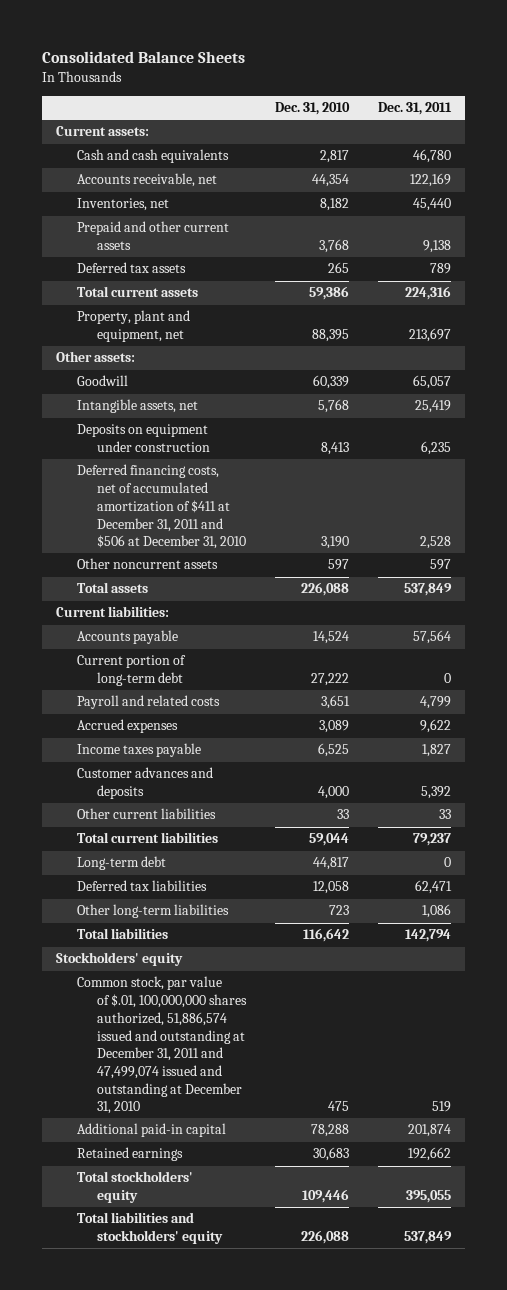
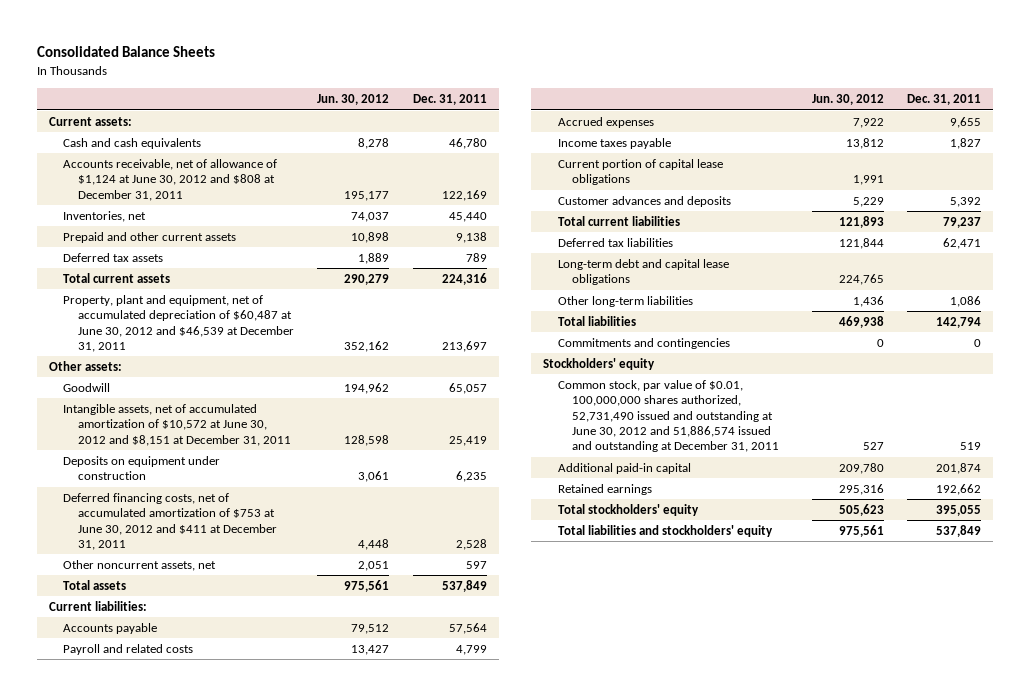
[275,102,351,116] Dec. 31, 2010 -> none
none -> [317,94,390,106] Jun. 30, 2012
[76,173,217,188] Accounts receivable, net -> [63,158,278,201] Accounts receivable, net of allowance of $1,124 at June 30, 2012 and $808 at December 31, 2011
[76,310,190,343] Property, plant and equipment, net -> [63,294,294,352] Property, plant and equipment, net of accumulated depreciation of $60,487 at June 30, 2012 and $46,539 at December 31, 2011
[76,399,198,414] Intangible assets, net -> [63,403,291,446] Intangible assets, net of accumulated amortization of $10,572 at June 30, 2012 and $8,151 at December 31, 2011
[76,464,247,550] Deferred financing costs, net of accumulated amortization of $411 at December 31, 2011 and $506 at December 31, 2010 -> [63,492,277,550] Deferred financing costs, net of accumulated amortization of $753 at June 30, 2012 and $411 at December 31, 2011
[76,558,218,570] Other noncurrent assets -> [63,559,217,571] Other noncurrent assets, net
[76,655,186,687] Current portion of long-term debt -> none
[419,719,451,734] 9,622 -> [949,116,981,128] 9,655
none -> [557,158,723,186] Current portion of capital lease obligations
[76,808,216,820] Other current liabilities -> none
[76,856,166,871] Long-term debt -> none
none -> [557,258,729,286] Long-term debt and capital lease obligations
none -> [557,337,730,349] Commitments and contingencies
[76,976,248,1115] Common stock, par value of $.01, 100,000,000 shares authorized, 51,886,574 issued and outstanding at December 31, 2011 and 47,499,074 issued and outstanding at December 31, 2010 -> [557,379,780,453] Common stock, par value of $0.01, 100,000,000 shares authorized, 52,731,490 issued and outstanding at June 30, 2012 and 51,886,574 issued and outstanding at December 31, 2011

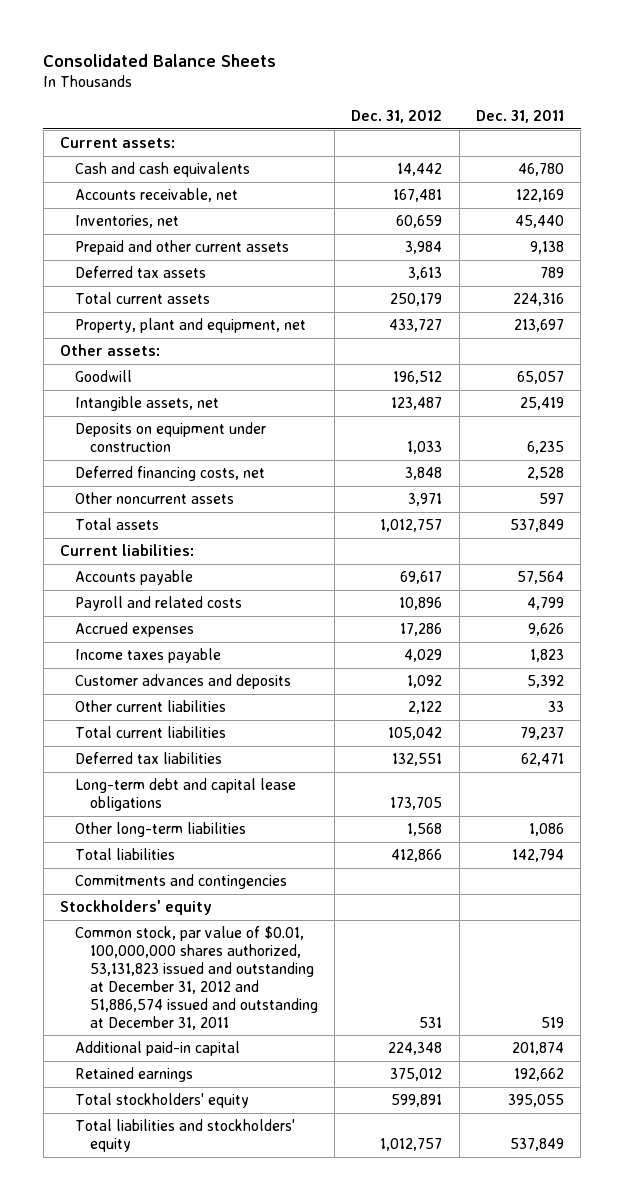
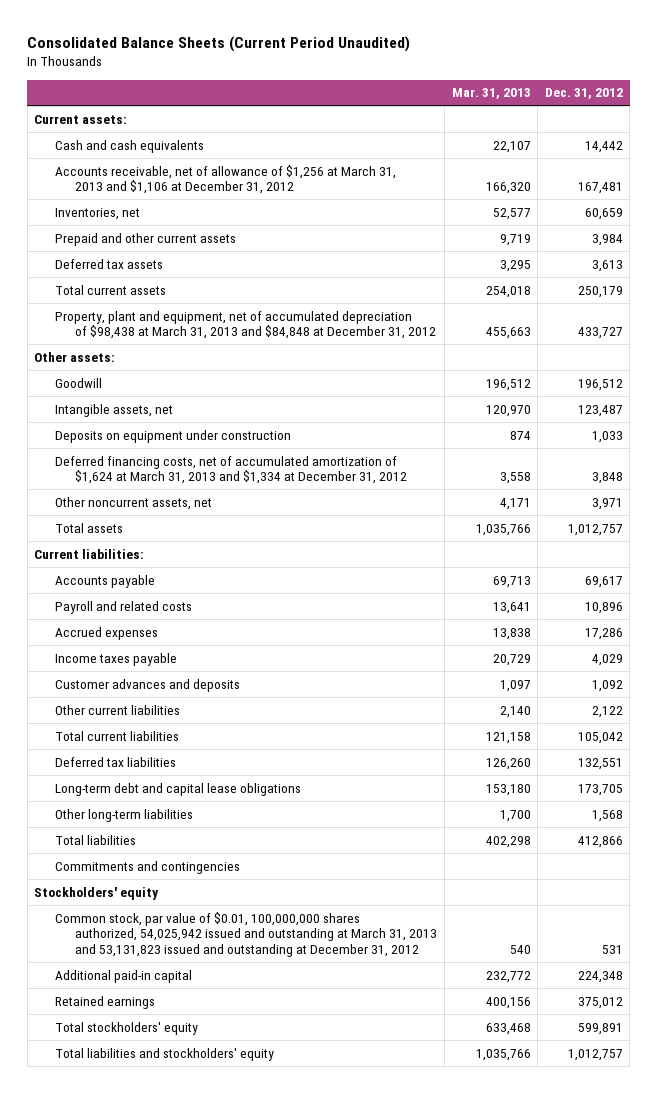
[43,53,277,67] Consolidated Balance Sheets -> [27,36,411,53] Consolidated Balance Sheets (Current Period Unaudited)
[476,109,565,123] Dec. 31, 2011 -> none
none -> [451,88,531,100] Mar. 31, 2013
[74,188,238,203] Accounts receivable, net -> [54,164,396,195] Accounts receivable, net of allowance of $1,256 at March 31, 2013 and $1,106 at December 31, 2012
[74,318,306,334] Property, plant and equipment, net -> [54,310,437,340] Property, plant and equipment, net of accumulated depreciation of $98,438 at March 31, 2013 and $84,848 at December 31, 2012
[74,466,265,482] Deferred financing costs, net -> [54,455,408,485] Deferred financing costs, net of accumulated amortization of $1,624 at March 31, 2013 and $1,334 at December 31, 2012
[74,492,234,505] Other noncurrent assets -> [54,496,212,510] Other noncurrent assets, net
[74,926,318,1030] Common stock, par value of $0.01, 100,000,000 shares authorized, 53,131,823 issued and outstanding at December 31, 2012 and 51,886,574 issued and outstanding at December 31, 2011 -> [54,911,438,958] Common stock, par value of $0.01, 100,000,000 shares authorized, 54,025,942 issued and outstanding at March 31, 2013 and 53,131,823 issued and outstanding at December 31, 2012

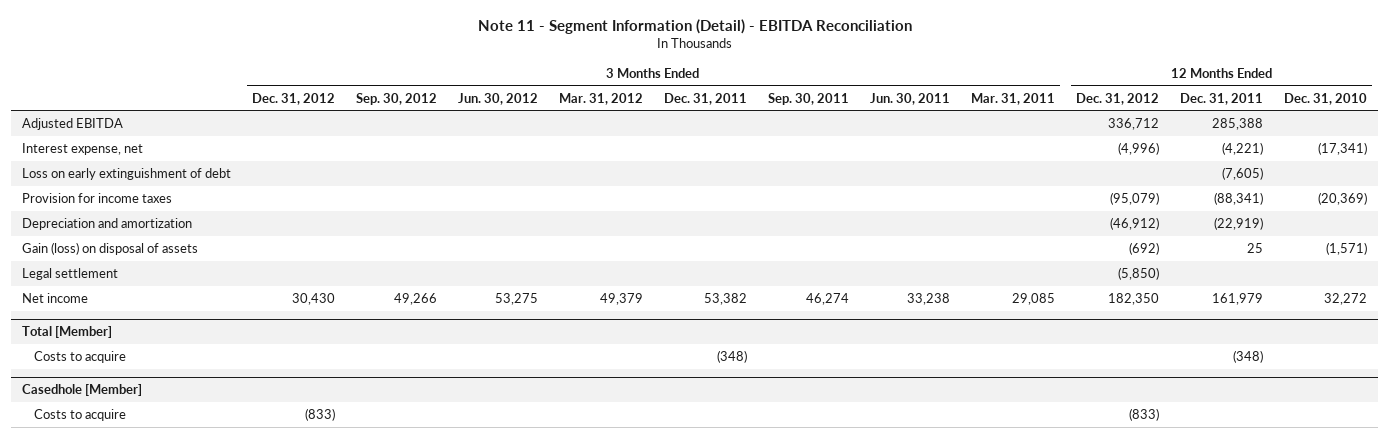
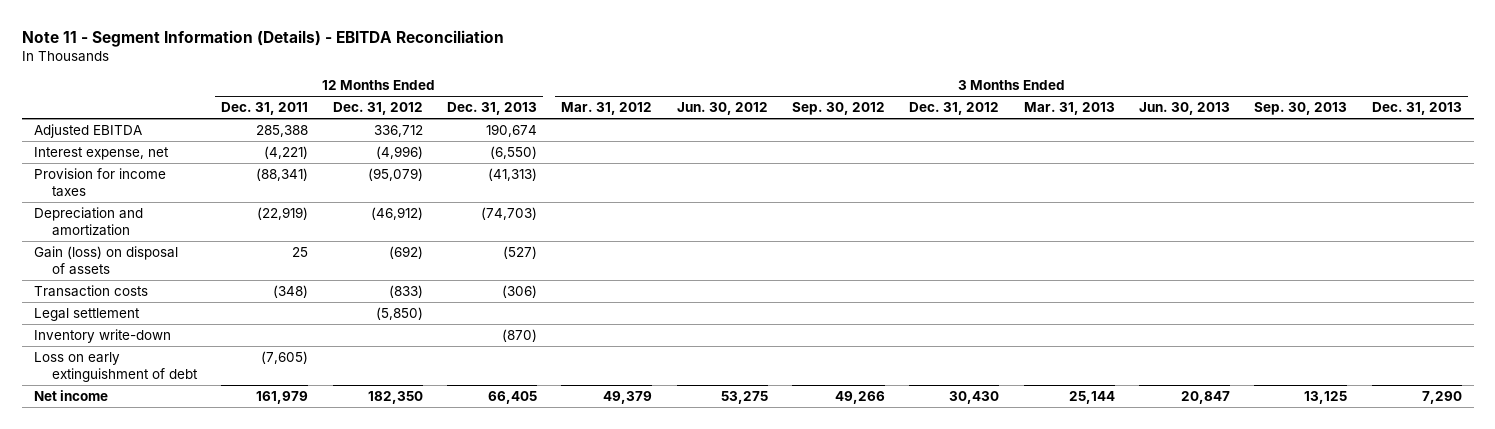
[477,19,912,35] Note 11 - Segment Information (Detail) - EBITDA Reconciliation -> [21,29,504,47] Note 11 - Segment Information (Details) - EBITDA Reconciliation
[663,92,747,105] Dec. 31, 2011 -> none
[768,92,850,105] Sep. 30, 2011 -> none
[870,92,951,105] Jun. 30, 2011 -> none
[971,92,1056,105] Mar. 31, 2011 -> none
[1284,92,1368,105] Dec. 31, 2010 -> none
none -> [447,102,538,116] Dec. 31, 2013
none -> [1023,102,1115,116] Mar. 31, 2013
none -> [1139,102,1231,116] Jun. 30, 2013
none -> [1254,102,1348,116] Sep. 30, 2013
none -> [1371,102,1462,116] Dec. 31, 2013
none -> [33,284,148,297] Transaction costs
none -> [33,328,171,343] Inventory write-down
[21,167,231,180] Loss on early extinguishment of debt -> [33,351,199,383] Loss on early extinguishment of debt
[21,326,112,339] Total [Member] -> none
[33,350,126,363] Costs to acquire -> none
[21,384,142,397] Casedhole [Member] -> none
[33,408,126,421] Costs to acquire -> none

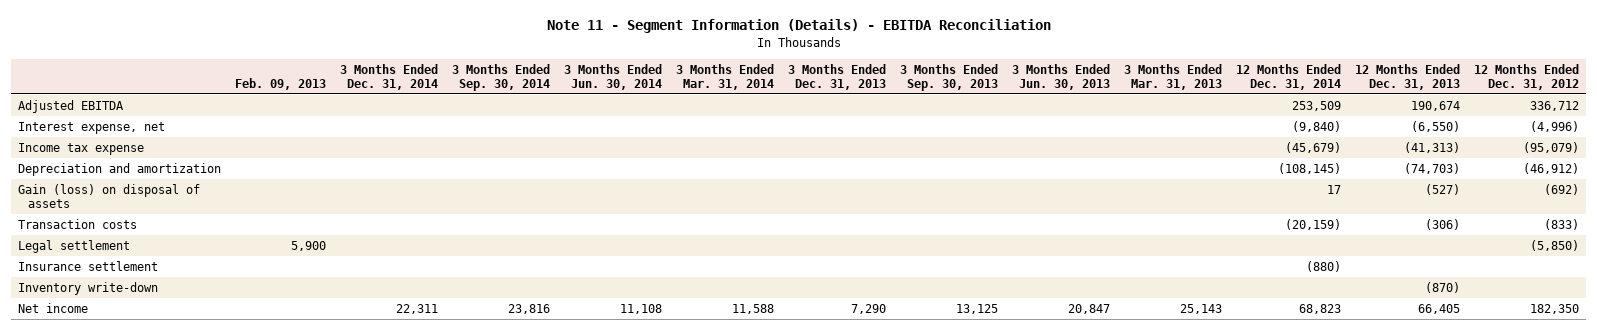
[221,102,309,116] Dec. 31, 2011 -> none
[561,102,653,116] Mar. 31, 2012 -> none
[676,102,768,116] Jun. 30, 2012 -> none
[792,102,886,116] Sep. 30, 2012 -> none
[909,102,1000,116] Dec. 31, 2012 -> none
none -> [235,77,327,90] Feb. 09, 2013
none -> [340,63,439,90] 3 Months Ended Dec. 31, 2014
none -> [452,63,551,91] 3 Months Ended Sep. 30, 2014
none -> [564,63,663,90] 3 Months Ended Jun. 30, 2014
none -> [676,63,775,90] 3 Months Ended Mar. 31, 2014
none -> [1236,63,1342,90] 12 Months Ended Dec. 31, 2014
[33,167,166,198] Provision for income taxes -> [18,142,145,155] Income tax expense
none -> [18,260,159,271] Insurance settlement
[33,351,199,383] Loss on early extinguishment of debt -> none
[1068,390,1115,404] 25,144 -> [1180,303,1223,314] 25,143

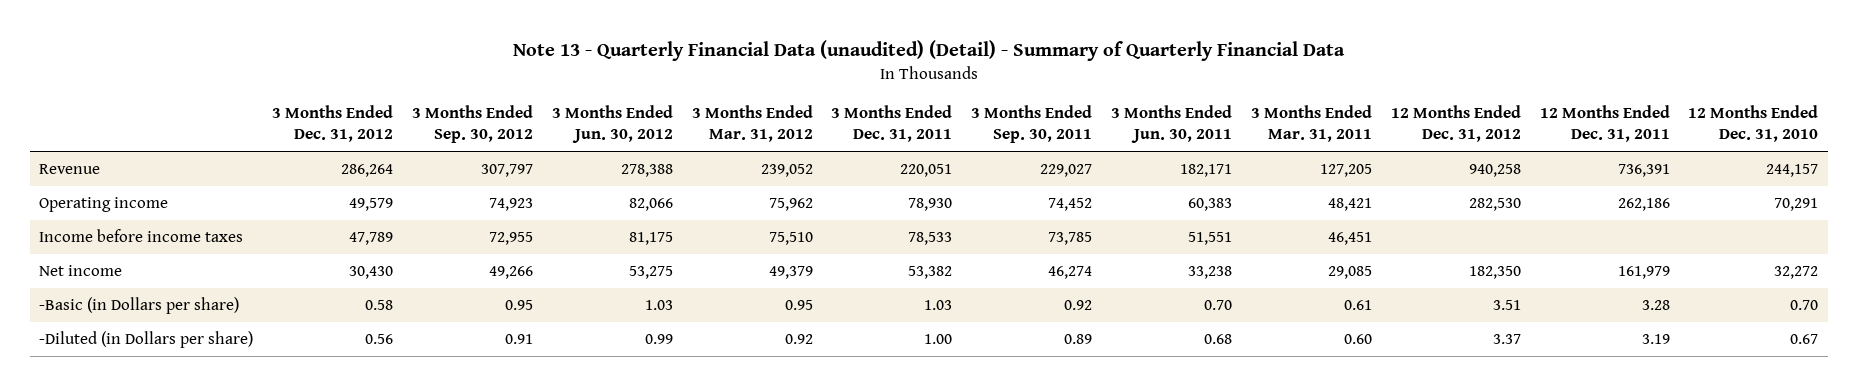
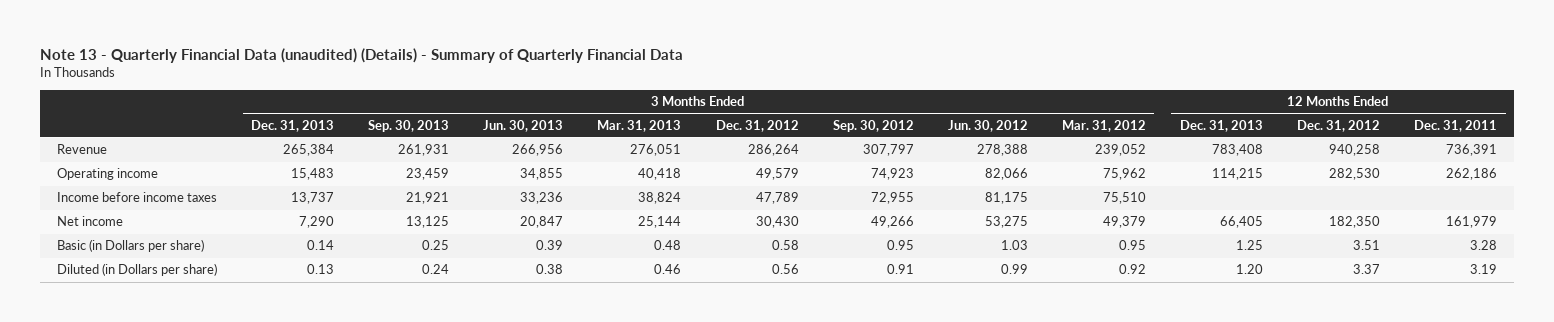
[512,39,1345,61] Note 13 - Quarterly Financial Data (unaudited) (Detail) - Summary of Quarterly Financial Data -> [40,47,684,63] Note 13 - Quarterly Financial Data (unaudited) (Details) - Summary of Quarterly Financial Data
[831,104,953,143] 3 Months Ended Dec. 31, 2011 -> none
[971,104,1093,144] 3 Months Ended Sep. 30, 2011 -> none
[1111,104,1233,144] 3 Months Ended Jun. 30, 2011 -> none
[1250,104,1372,143] 3 Months Ended Mar. 31, 2011 -> none
[1688,104,1819,143] 12 Months Ended Dec. 31, 2010 -> none
none -> [251,119,335,132] Dec. 31, 2013
none -> [368,119,450,132] Sep. 30, 2013
none -> [483,119,564,132] Jun. 30, 2013
none -> [597,119,682,132] Mar. 31, 2013
none -> [1179,119,1263,132] Dec. 31, 2013
[39,297,240,315] -Basic (in Dollars per share) -> [57,239,205,253] Basic (in Dollars per share)
[39,331,254,349] -Diluted (in Dollars per share) -> [57,263,218,277] Diluted (in Dollars per share)

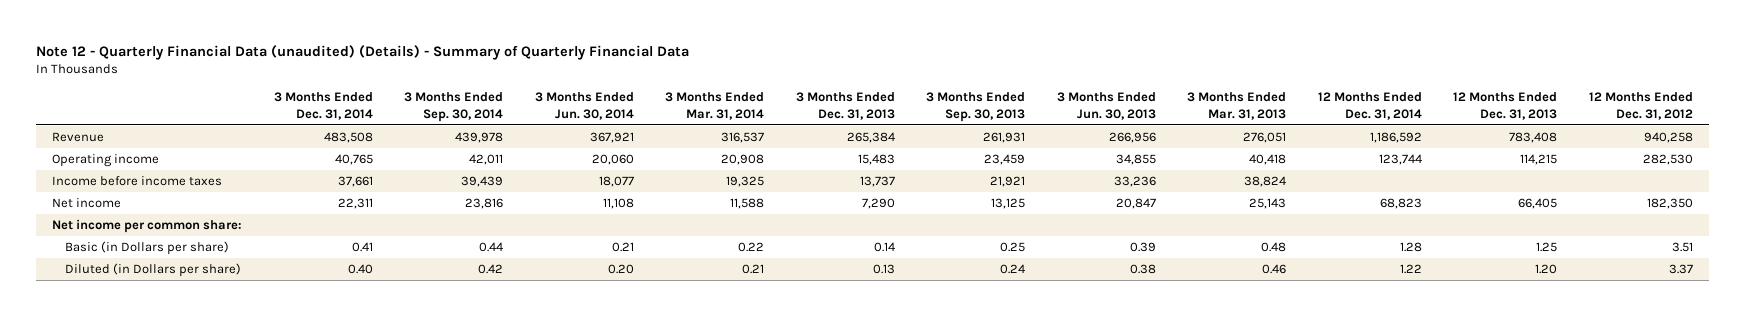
[40,47,684,63] Note 13 - Quarterly Financial Data (unaudited) (Details) - Summary of Quarterly Financial Data -> [36,45,690,61] Note 12 - Quarterly Financial Data (unaudited) (Details) - Summary of Quarterly Financial Data
[715,119,799,132] Dec. 31, 2012 -> none
[832,119,914,132] Sep. 30, 2012 -> none
[947,119,1028,132] Jun. 30, 2012 -> none
[1061,119,1146,132] Mar. 31, 2012 -> none
[1413,119,1497,132] Dec. 31, 2011 -> none
none -> [273,92,373,120] 3 Months Ended Dec. 31, 2014
none -> [404,92,504,122] 3 Months Ended Sep. 30, 2014
none -> [534,92,634,120] 3 Months Ended Jun. 30, 2014
none -> [665,92,765,120] 3 Months Ended Mar. 31, 2014
none -> [1317,92,1422,120] 12 Months Ended Dec. 31, 2014
[638,216,682,229] 25,144 -> [1249,198,1287,210] 25,143
none -> [52,219,243,234] Net income per common share:

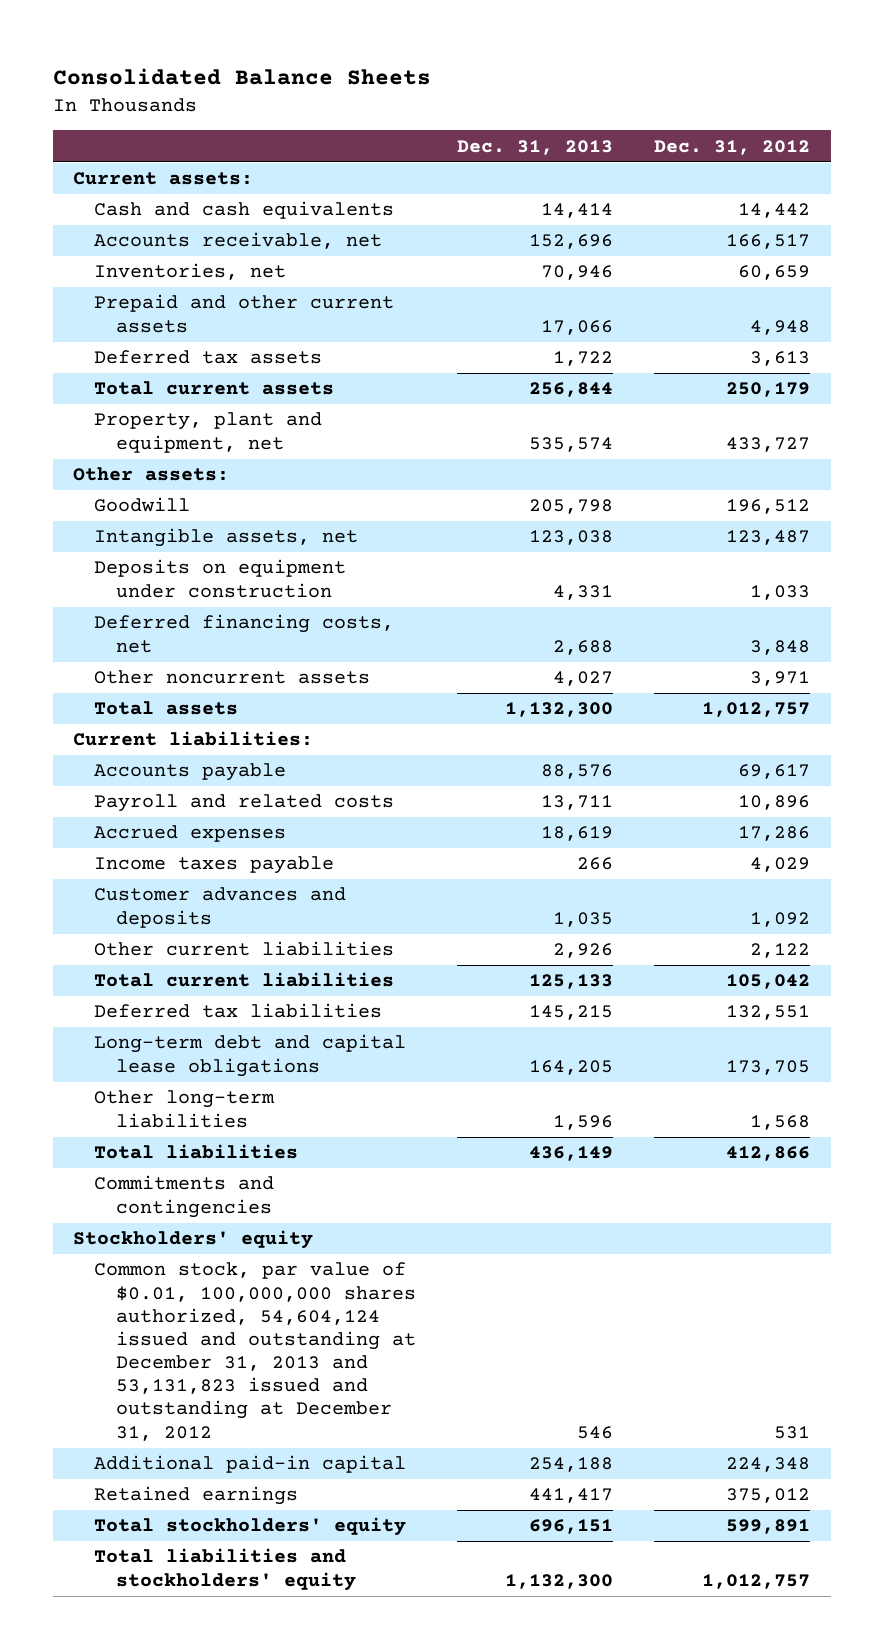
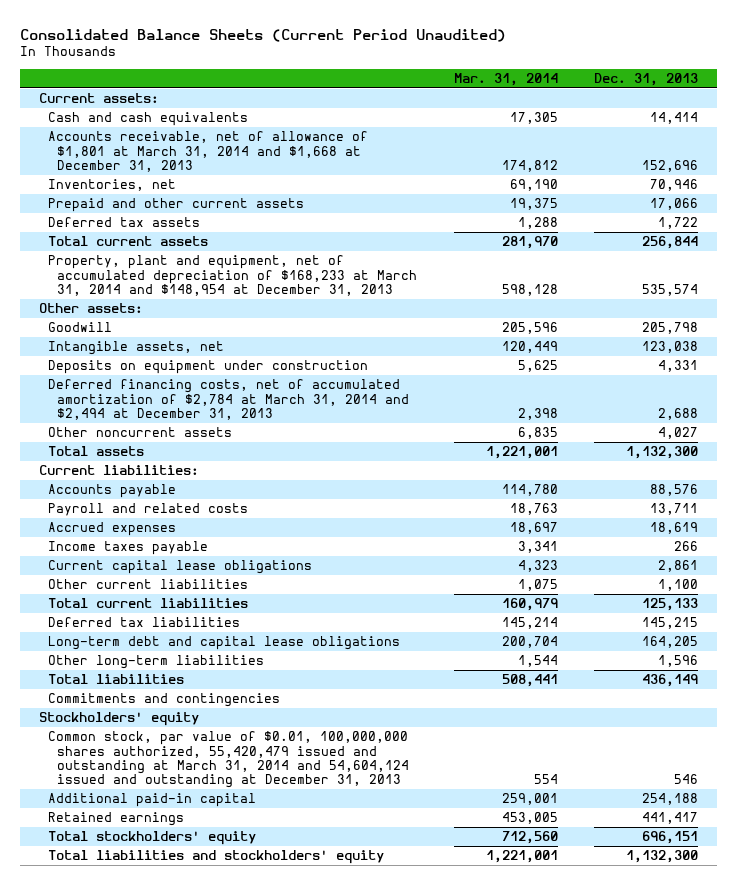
[52,67,431,85] Consolidated Balance Sheets -> [20,28,507,42] Consolidated Balance Sheets (Current Period Unaudited)
[654,139,811,155] Dec. 31, 2012 -> none
none -> [453,72,558,86] Mar. 31, 2014
[94,232,383,250] Accounts receivable, net -> [48,131,369,172] Accounts receivable, net of allowance of $1,801 at March 31, 2014 and $1,668 at December 31, 2013
[94,412,323,453] Property, plant and equipment, net -> [48,255,418,296] Property, plant and equipment, net of accumulated depreciation of $168,233 at March 31, 2014 and $148,954 at December 31, 2013
[94,614,395,653] Deferred financing costs, net -> [48,379,410,420] Deferred financing costs, net of accumulated amortization of $2,784 at March 31, 2014 and $2,494 at December 31, 2013
[94,887,347,928] Customer advances and deposits -> none
none -> [48,560,313,575] Current capital lease obligations
[553,943,614,959] 2,926 -> [658,579,699,592] 1,100
[94,1262,416,1441] Common stock, par value of $0.01, 100,000,000 shares authorized, 54,604,124 issued and outstanding at December 31, 2013 and 53,131,823 issued and outstanding at December 31, 2012 -> [48,731,410,789] Common stock, par value of $0.01, 100,000,000 shares authorized, 55,420,479 issued and outstanding at March 31, 2014 and 54,604,124 issued and outstanding at December 31, 2013

